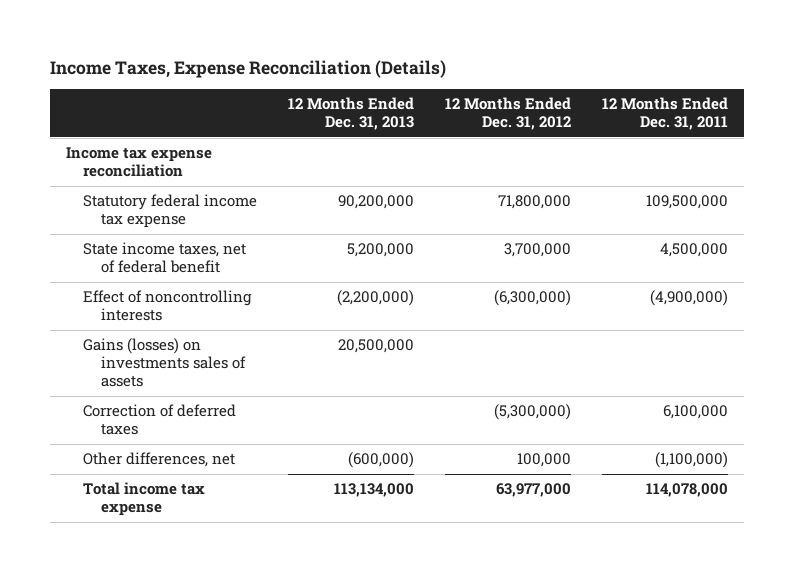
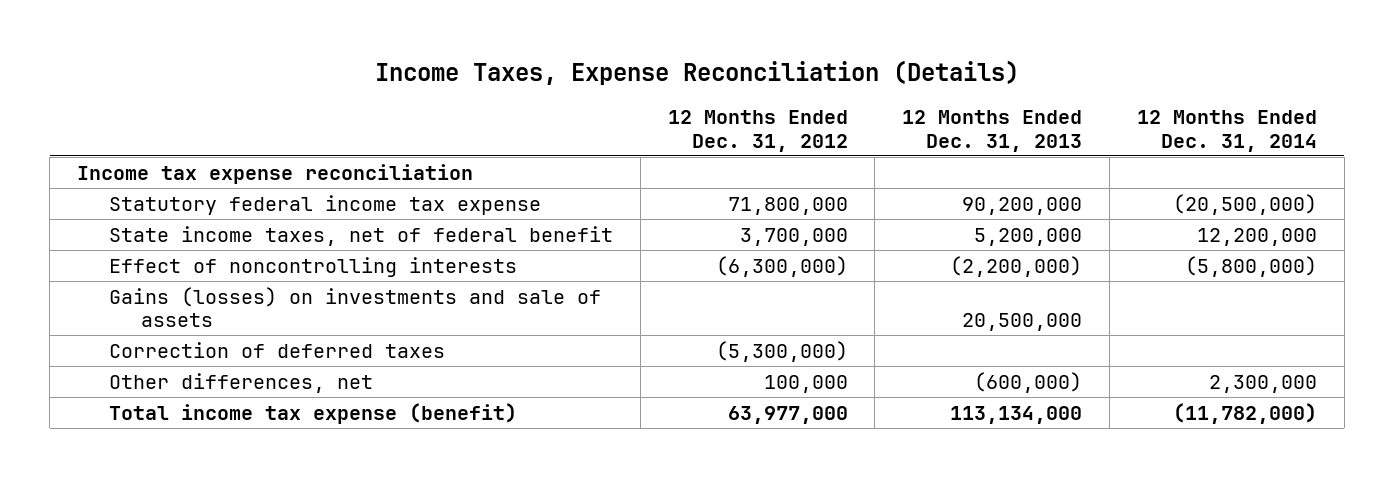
[602,97,729,131] 12 Months Ended Dec. 31, 2011 -> none
none -> [1136,110,1317,152] 12 Months Ended Dec. 31, 2014
[83,338,246,388] Gains (losses) on investments sales of assets -> [108,286,601,328] Gains (losses) on investments and sale of assets
[83,482,206,517] Total income tax expense -> [108,402,517,424] Total income tax expense (benefit)

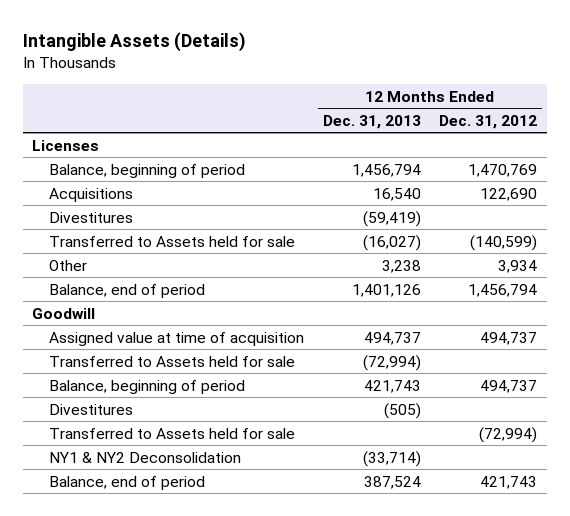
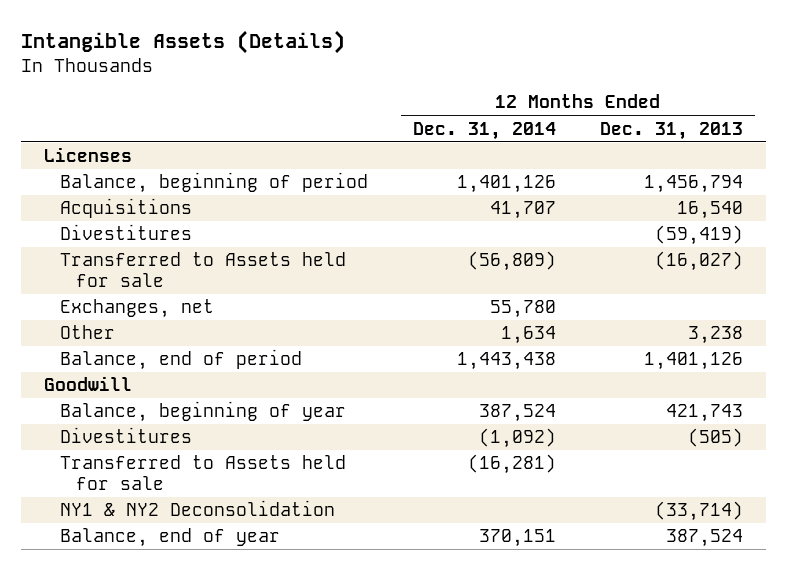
[439,114,538,129] Dec. 31, 2012 -> none
none -> [412,121,556,140] Dec. 31, 2014
none -> [59,299,214,319] Exchanges, net
[49,331,305,346] Assigned value at time of acquisition -> none
[49,355,296,367] Transferred to Assets held for sale -> none
[49,379,246,394] Balance, beginning of period -> [59,401,346,423] Balance, beginning of year
[49,475,206,490] Balance, end of period -> [59,528,280,548] Balance, end of year

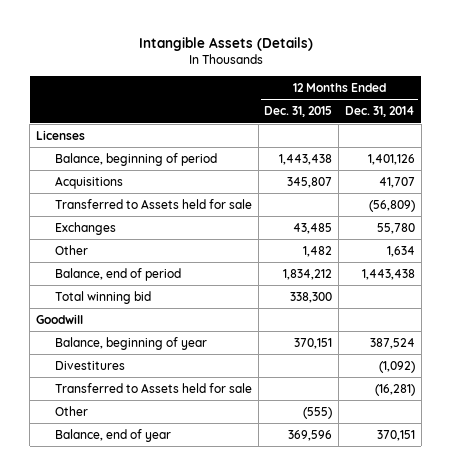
[600,121,744,140] Dec. 31, 2013 -> none
none -> [264,106,333,118] Dec. 31, 2015
[59,224,192,241] Divestitures -> none
[59,299,214,319] Exchanges, net -> [54,221,116,235] Exchanges
none -> [54,290,151,304] Total winning bid
[59,500,335,517] NY1 & NY2 Deconsolidation -> none
none -> [54,405,88,416] Other

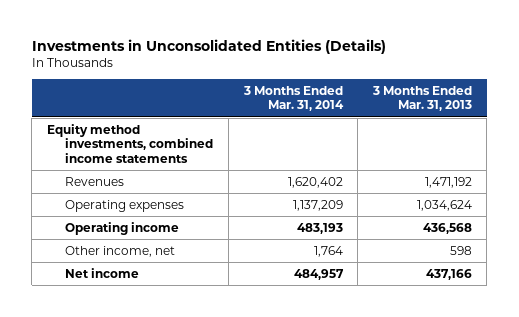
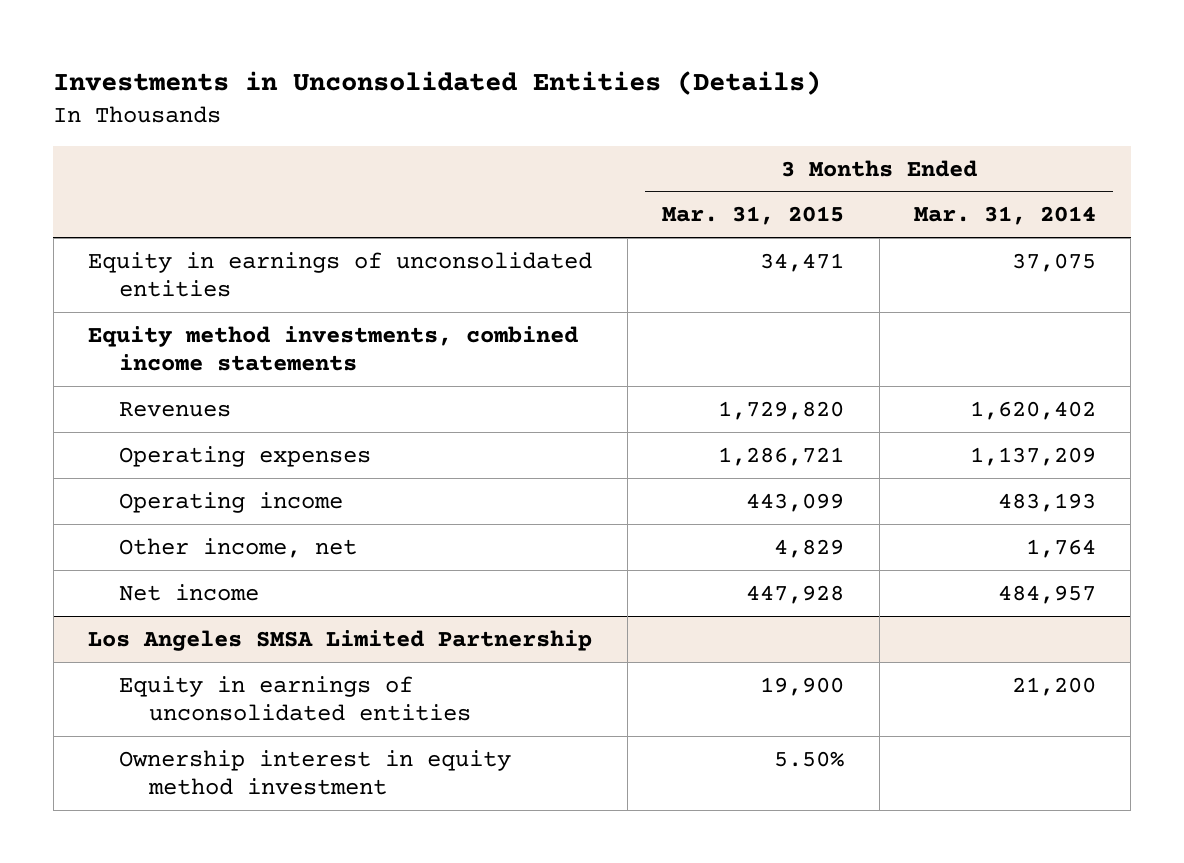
[371,85,472,112] 3 Months Ended Mar. 31, 2013 -> none
none -> [662,206,845,226] Mar. 31, 2015
none -> [88,251,593,297] Equity in earnings of unconsolidated entities
none -> [88,629,593,651] Los Angeles SMSA Limited Partnership
none -> [118,675,471,721] Equity in earnings of unconsolidated entities
none -> [118,749,511,795] Ownership interest in equity method investment

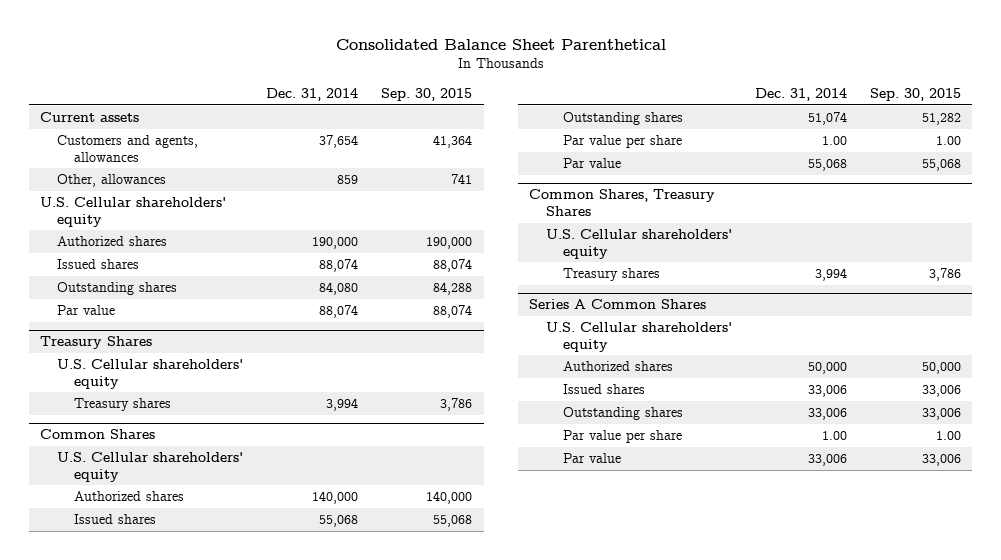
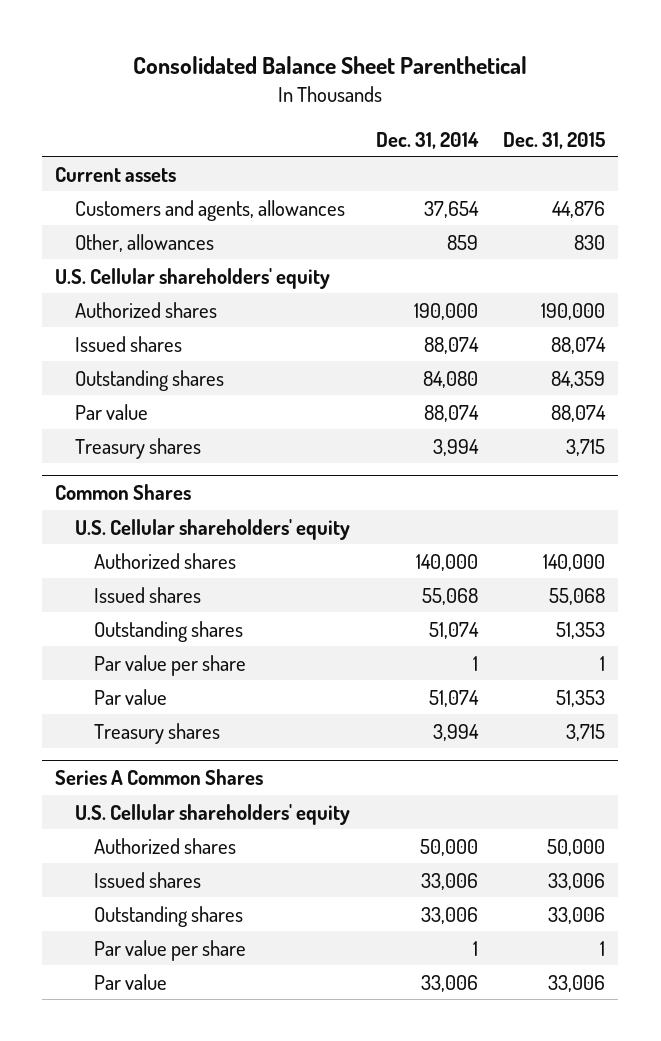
[381,88,473,102] Sep. 30, 2015 -> none
none -> [503,131,606,149] Dec. 31, 2015
[40,336,153,350] Treasury Shares -> none
[57,358,244,389] U.S. Cellular shareholders' equity -> none
[529,189,716,217] Common Shares, Treasury Shares -> none
[546,228,733,259] U.S. Cellular shareholders' equity -> none
[822,135,848,145] 1.00 -> [472,655,478,671] 1
[808,158,848,171] 55,068 -> [428,689,479,707] 51,074
[822,430,848,440] 1.00 -> [472,940,478,956] 1

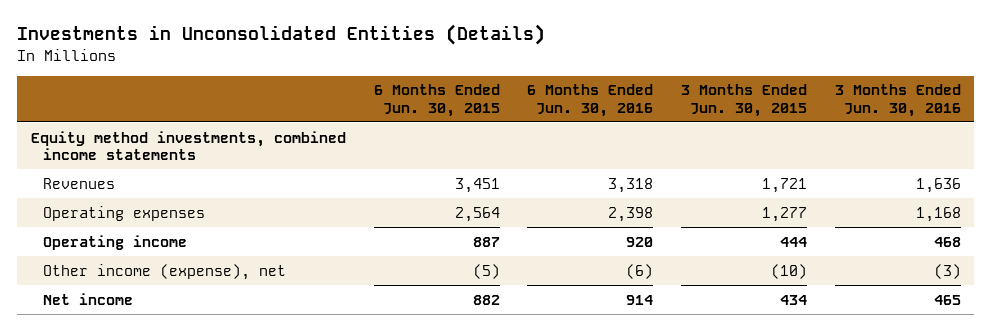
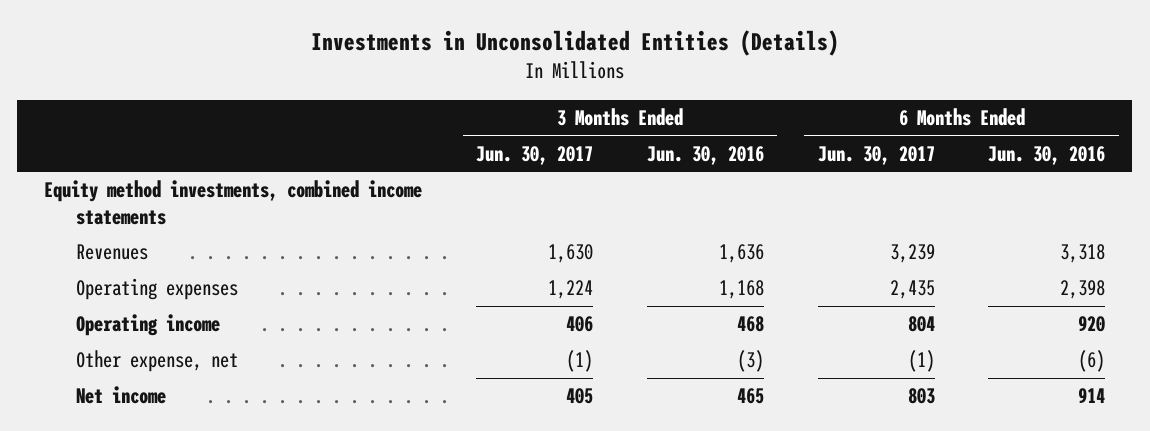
[373,84,500,117] 6 Months Ended Jun. 30, 2015 -> none
[680,84,807,117] 3 Months Ended Jun. 30, 2015 -> none
none -> [475,145,593,165] Jun. 30, 2017
none -> [817,145,935,165] Jun. 30, 2017
[42,263,286,280] Other income (expense), net -> [75,350,238,373] Other expense, net

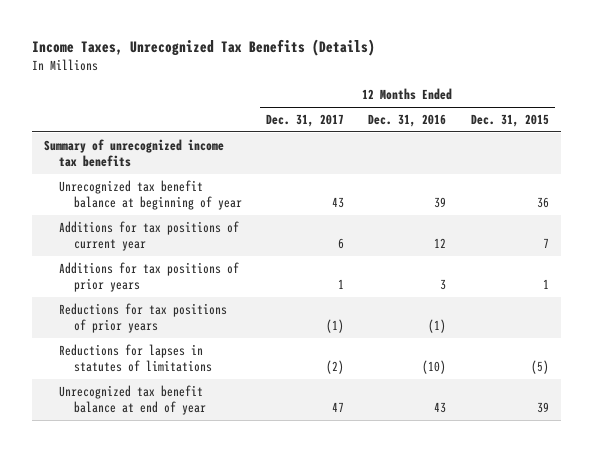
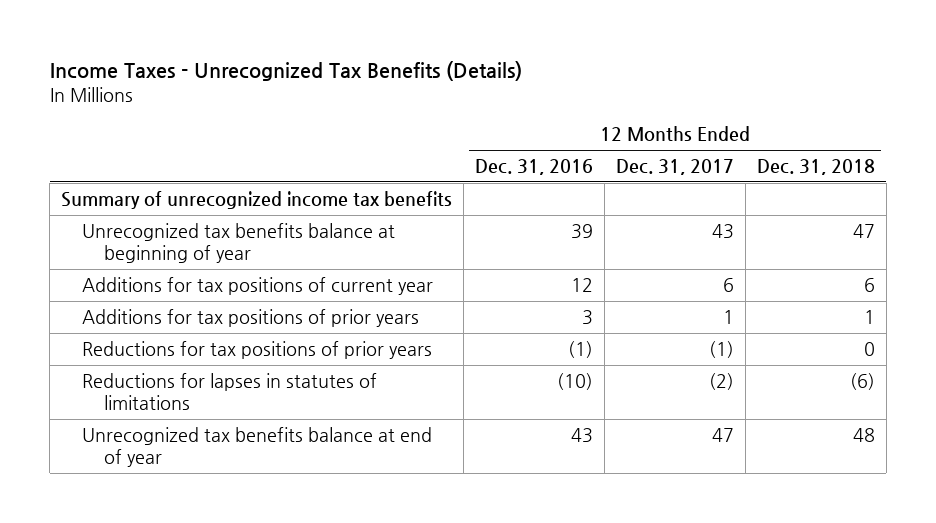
[31,38,375,56] Income Taxes, Unrecognized Tax Benefits (Details) -> [49,61,522,82] Income Taxes - Unrecognized Tax Benefits (Details)
[470,113,549,127] Dec. 31, 2015 -> none
none -> [756,159,875,176] Dec. 31, 2018
[58,179,242,211] Unrecognized tax benefit balance at beginning of year -> [82,223,396,264] Unrecognized tax benefits balance at beginning of year
[58,384,206,416] Unrecognized tax benefit balance at end of year -> [82,427,433,468] Unrecognized tax benefits balance at end of year

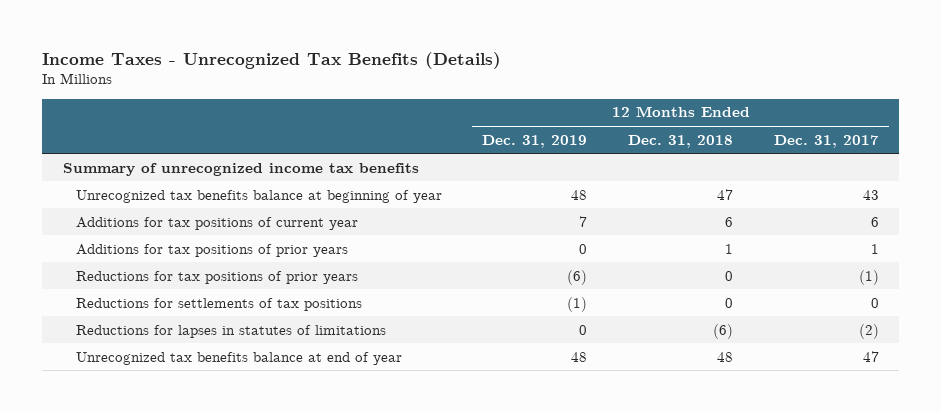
[475,159,594,176] Dec. 31, 2016 -> none
none -> [482,134,588,148] Dec. 31, 2019
none -> [75,297,362,311] Reductions for settlements of tax positions

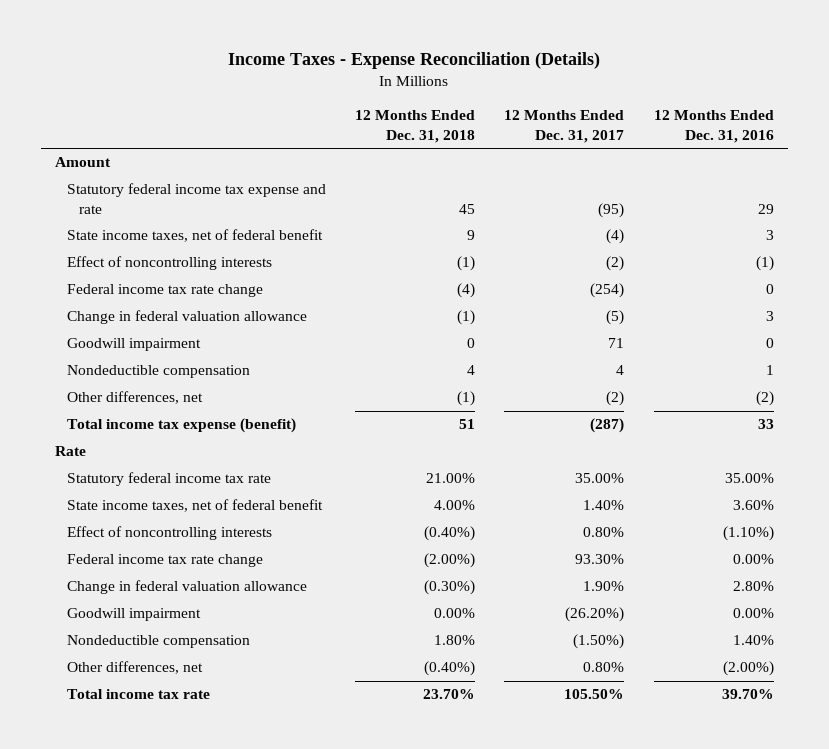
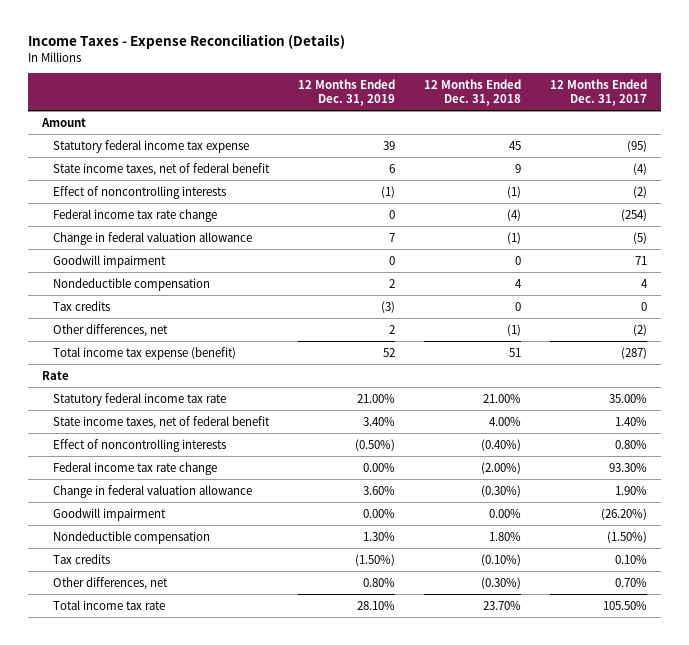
[653,110,774,143] 12 Months Ended Dec. 31, 2016 -> none
none -> [298,78,396,106] 12 Months Ended Dec. 31, 2019
[67,183,327,214] Statutory federal income tax expense and rate -> [53,139,250,153] Statutory federal income tax expense
none -> [53,300,111,311] Tax credits
none -> [53,553,111,564] Tax credits
[424,661,476,677] (0.40%) -> [481,576,522,589] (0.30%)
[583,662,625,673] 0.80% -> [614,577,647,587] 0.70%

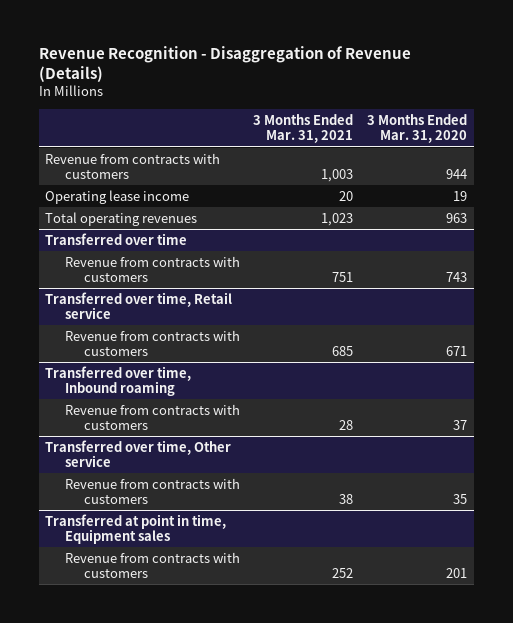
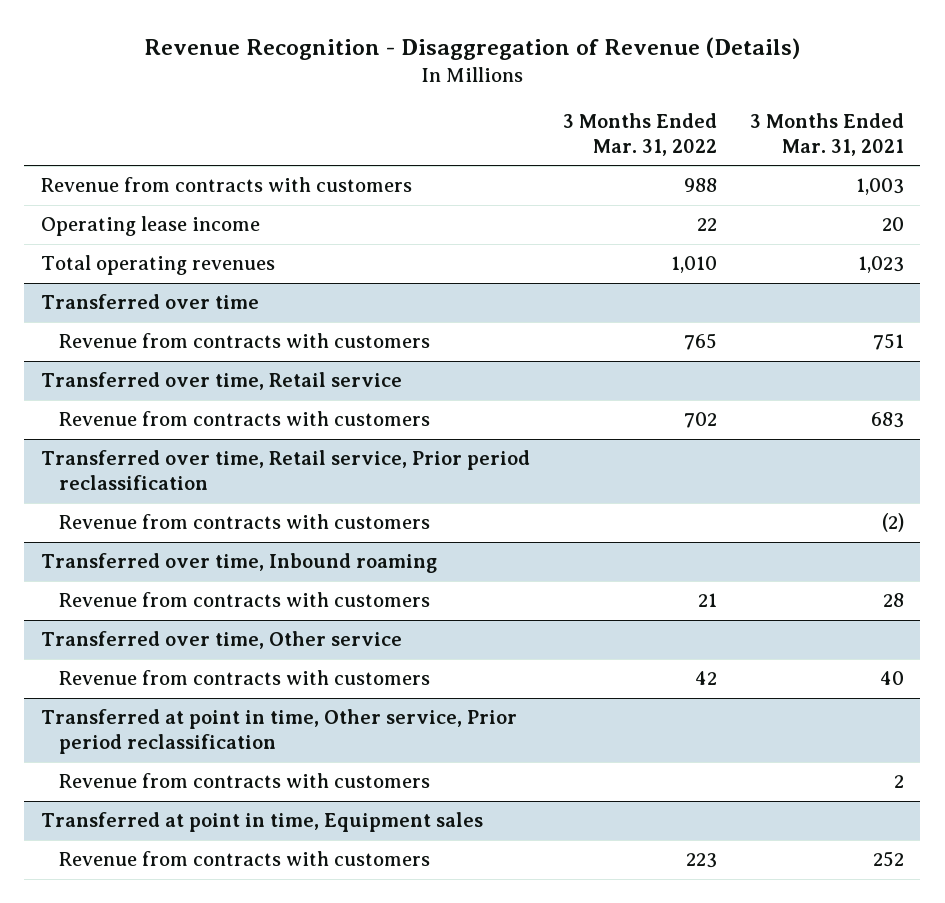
[367,113,468,144] 3 Months Ended Mar. 31, 2020 -> none
none -> [562,112,717,156] 3 Months Ended Mar. 31, 2022
[332,346,354,357] 685 -> [870,412,904,429] 683
none -> [40,450,530,490] Transferred over time, Retail service, Prior period reclassification
none -> [59,514,431,530] Revenue from contracts with customers
[339,494,354,505] 38 -> [879,671,904,686] 40
none -> [40,709,517,754] Transferred at point in time, Other service, Prior period reclassification
none -> [59,773,431,789] Revenue from contracts with customers

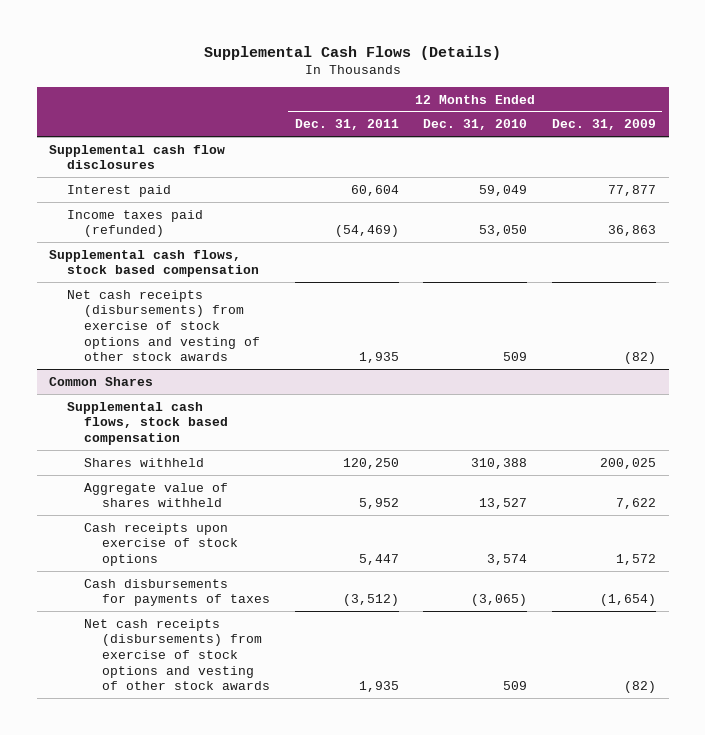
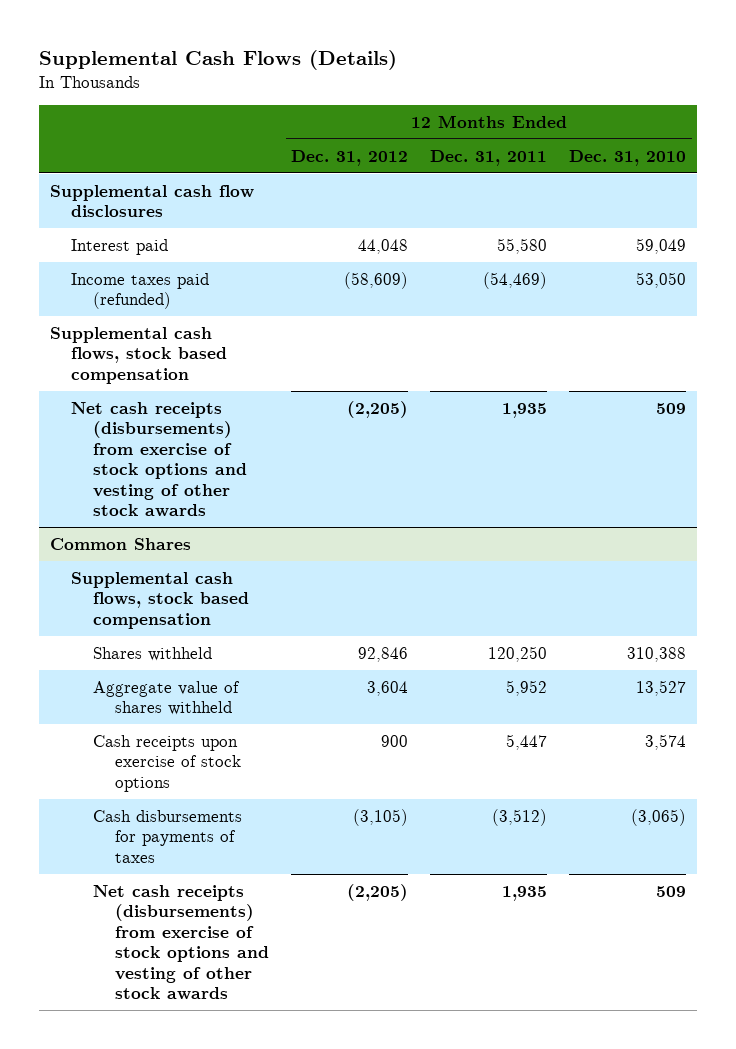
[552,119,657,131] Dec. 31, 2009 -> none
none -> [291,149,409,166] Dec. 31, 2012
[350,184,399,196] 60,604 -> [497,237,548,254] 55,580

